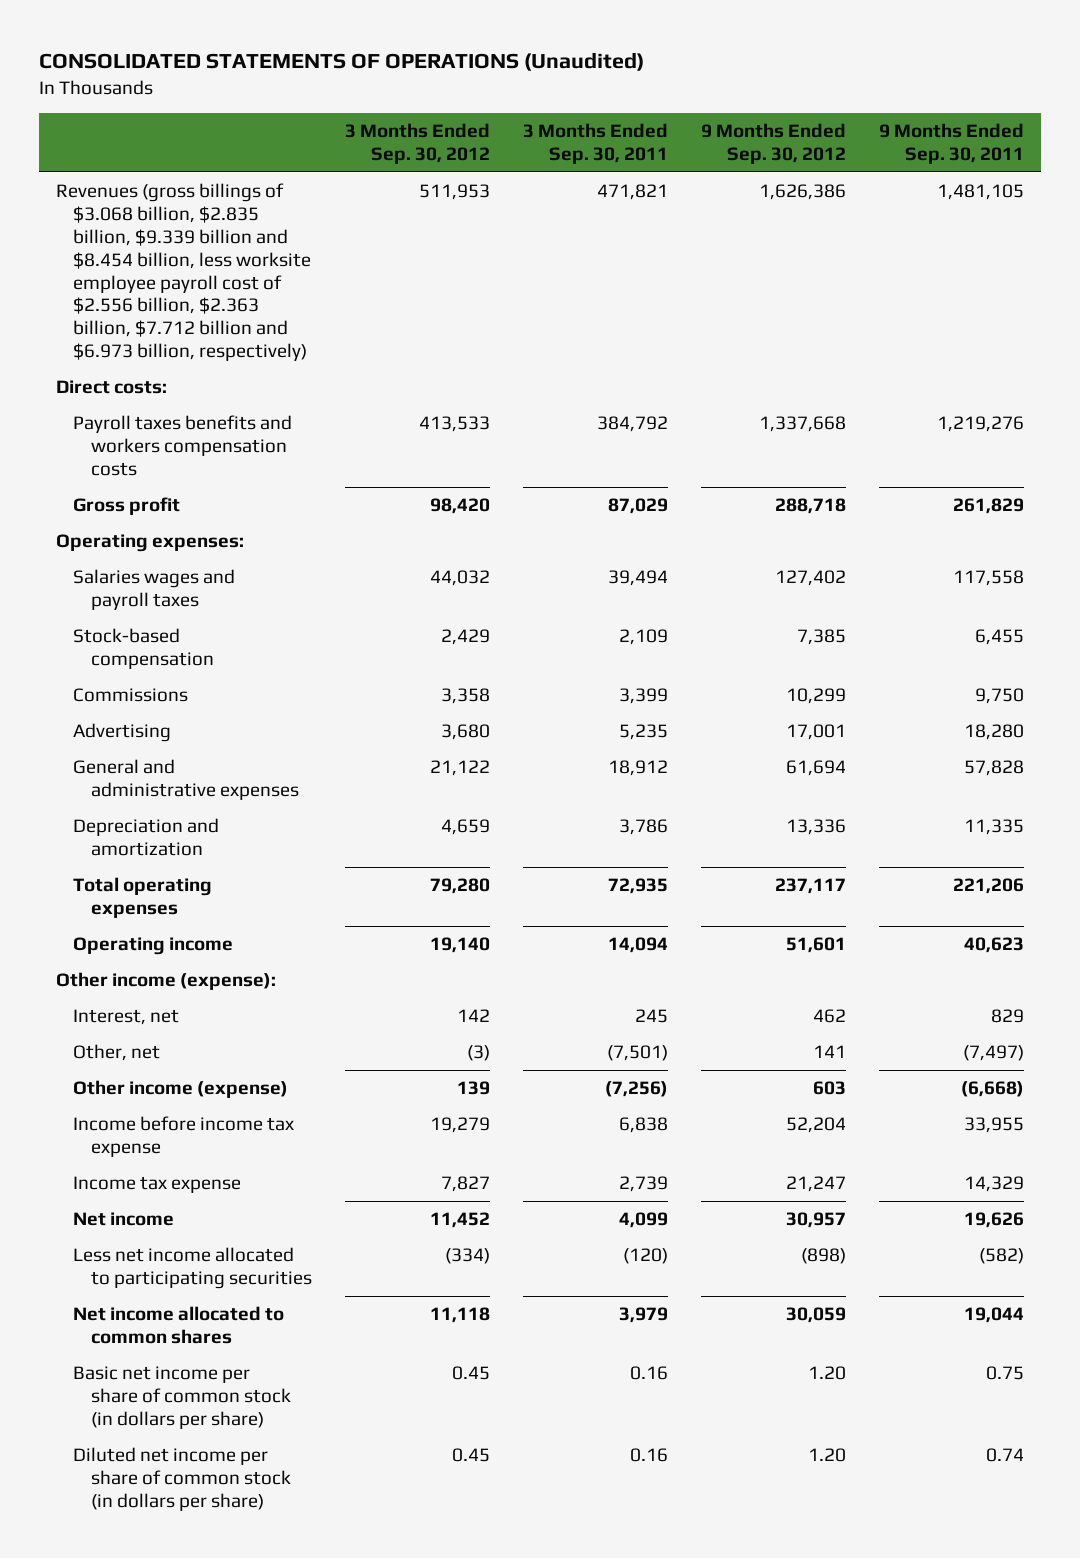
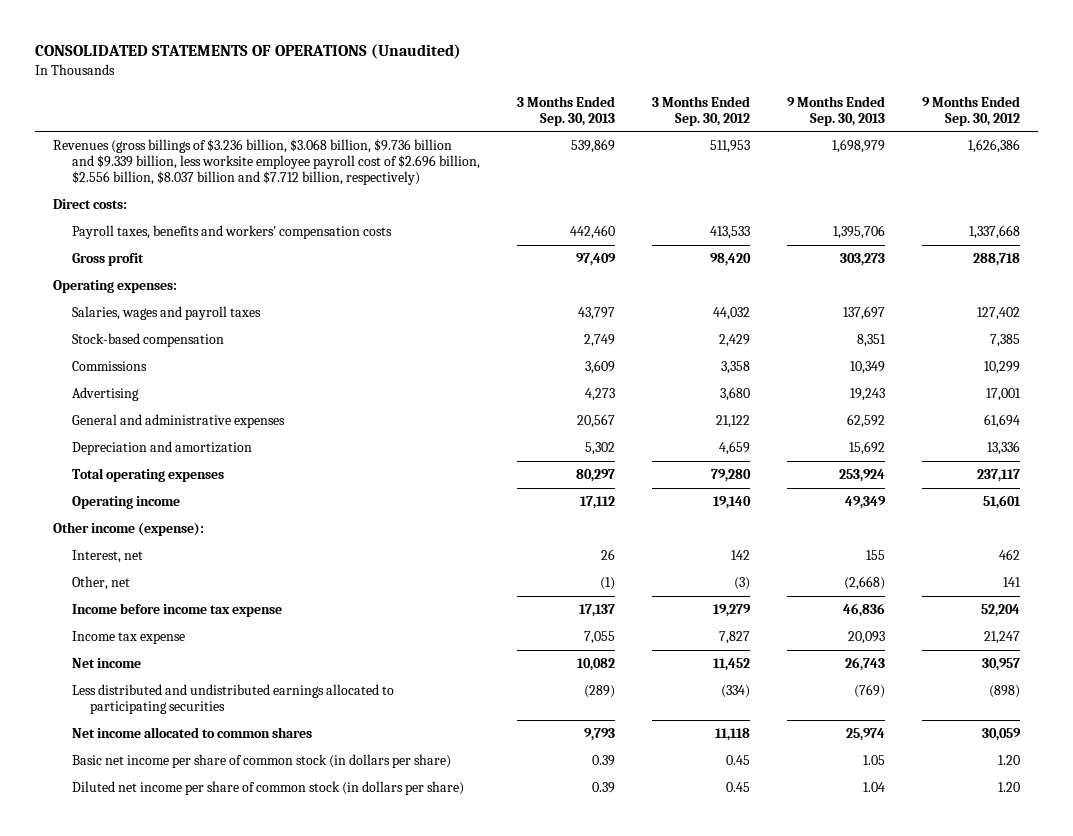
[523,122,669,164] 3 Months Ended Sep. 30, 2011 -> none
[879,122,1025,164] 9 Months Ended Sep. 30, 2011 -> none
none -> [516,95,615,126] 3 Months Ended Sep. 30, 2013
none -> [786,95,885,126] 9 Months Ended Sep. 30, 2013
[55,183,312,362] Revenues (gross billings of $3.068 billion, $2.835 billion, $9.339 billion and $8.454 billion, less worksite employee payroll cost of $2.556 billion, $2.363 billion, $7.712 billion and $6.973 billion, respectively) -> [53,139,480,186] Revenues (gross billings of $3.236 billion, $3.068 billion, $9.736 billion and $9.339 billion, less worksite employee payroll cost of $2.696 billion, $2.556 billion, $8.037 billion and $7.712 billion, respectively)
[73,415,293,476] Payroll taxes benefits and workers compensation costs -> [71,225,392,240] Payroll taxes, benefits and workers' compensation costs
[73,569,236,611] Salaries wages and payroll taxes -> [71,306,261,321] Salaries, wages and payroll taxes
[73,1080,289,1099] Other income (expense) -> none
[73,1247,313,1290] Less net income allocated to participating securities -> [71,684,394,715] Less distributed and undistributed earnings allocated to participating securities

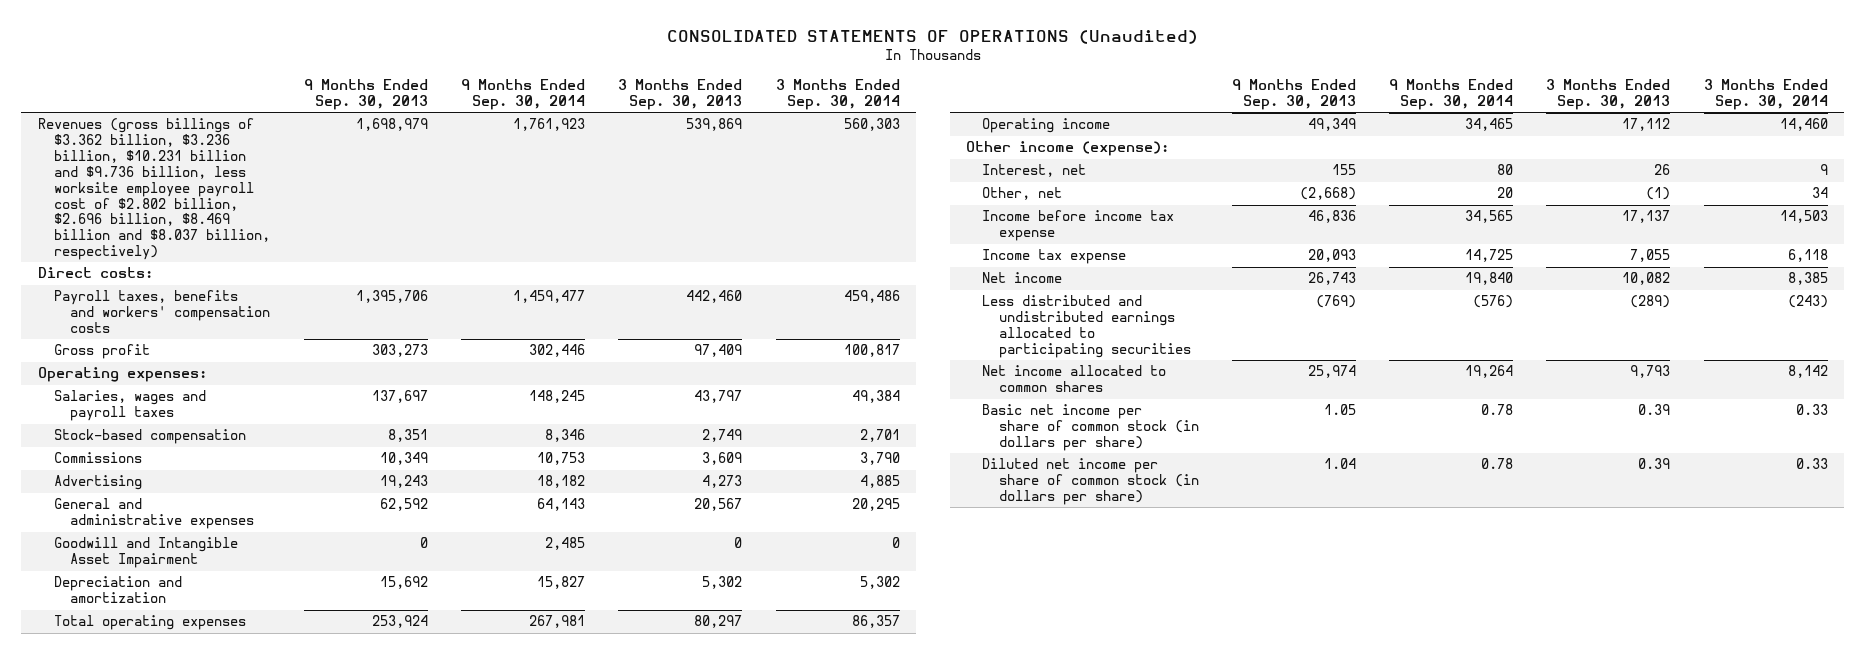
[651,95,750,126] 3 Months Ended Sep. 30, 2012 -> none
[921,95,1020,126] 9 Months Ended Sep. 30, 2012 -> none
none -> [460,78,585,110] 9 Months Ended Sep. 30, 2014
none -> [775,78,900,110] 3 Months Ended Sep. 30, 2014
[53,139,480,186] Revenues (gross billings of $3.236 billion, $3.068 billion, $9.736 billion and $9.339 billion, less worksite employee payroll cost of $2.696 billion, $2.556 billion, $8.037 billion and $7.712 billion, respectively) -> [38,118,271,261] Revenues (gross billings of $3.362 billion, $3.236 billion, $10.231 billion and $9.736 billion, less worksite employee payroll cost of $2.802 billion, $2.696 billion, $8.469 billion and $8.037 billion, respectively)
none -> [54,537,239,569] Goodwill and Intangible Asset Impairment

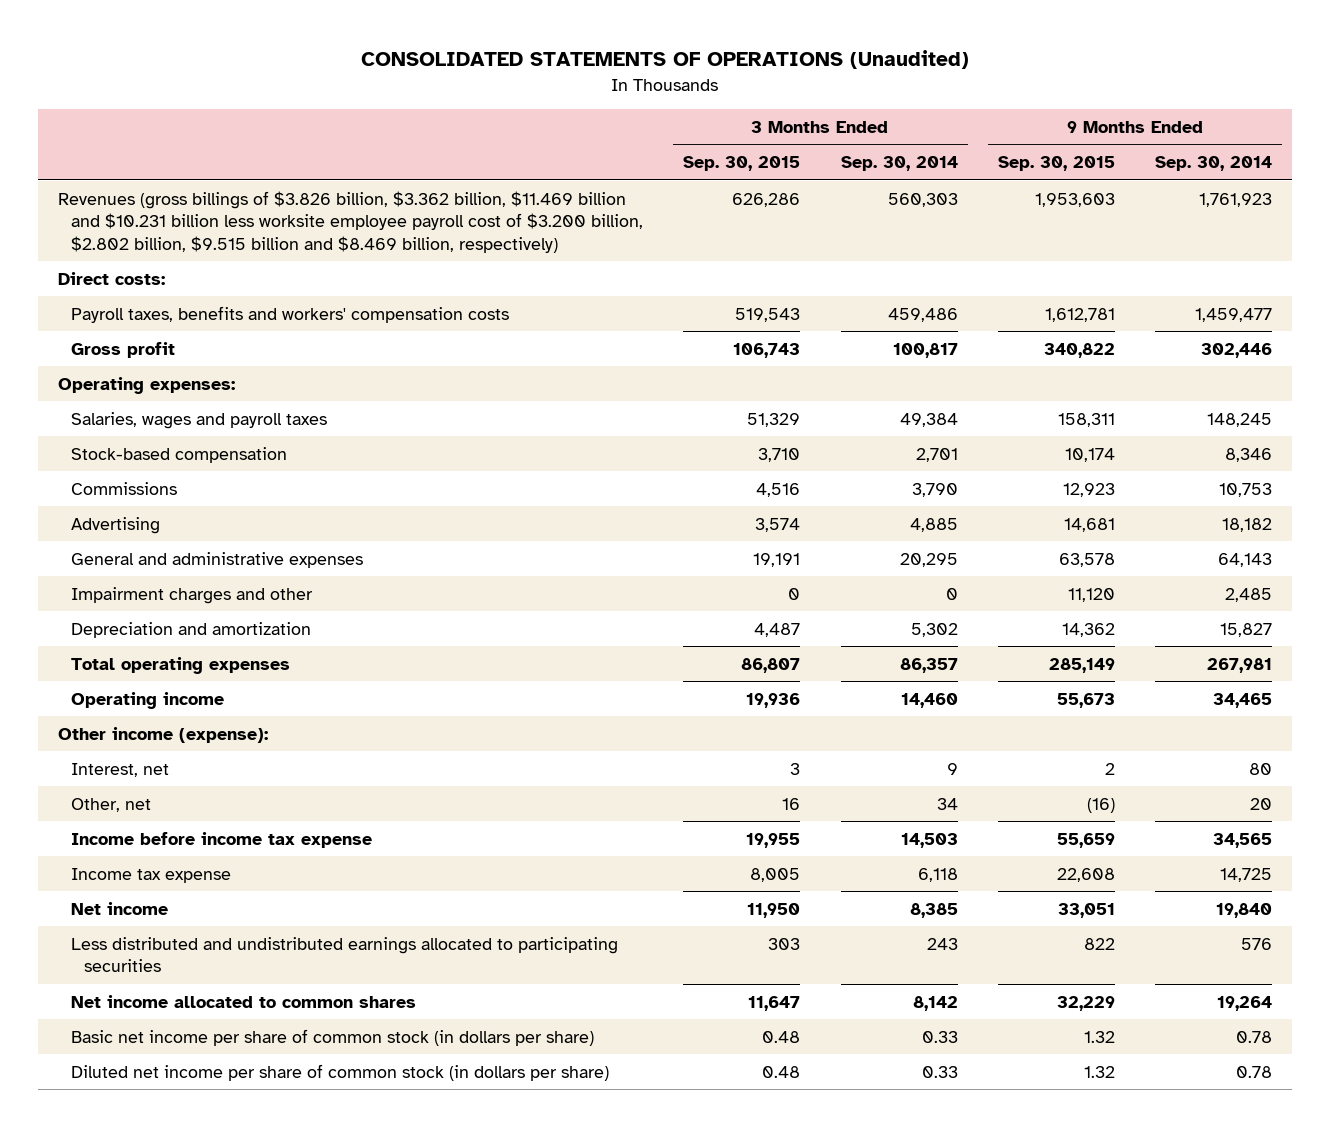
[303,78,428,110] 9 Months Ended Sep. 30, 2013 -> none
[618,78,743,110] 3 Months Ended Sep. 30, 2013 -> none
none -> [683,156,801,172] Sep. 30, 2015
none -> [997,156,1115,172] Sep. 30, 2015
[38,118,271,261] Revenues (gross billings of $3.362 billion, $3.236 billion, $10.231 billion and $9.736 billion, less worksite employee payroll cost of $2.802 billion, $2.696 billion, $8.469 billion and $8.037 billion, respectively) -> [58,190,644,253] Revenues (gross billings of $3.826 billion, $3.362 billion, $11.469 billion and $10.231 billion less worksite employee payroll cost of $3.200 billion, $2.802 billion, $9.515 billion and $8.469 billion, respectively)
[54,537,239,569] Goodwill and Intangible Asset Impairment -> [71,586,314,604] Impairment charges and other
[1473,295,1514,309] (576) -> [1240,937,1272,950] 576
[1787,295,1828,309] (243) -> [926,937,958,950] 243

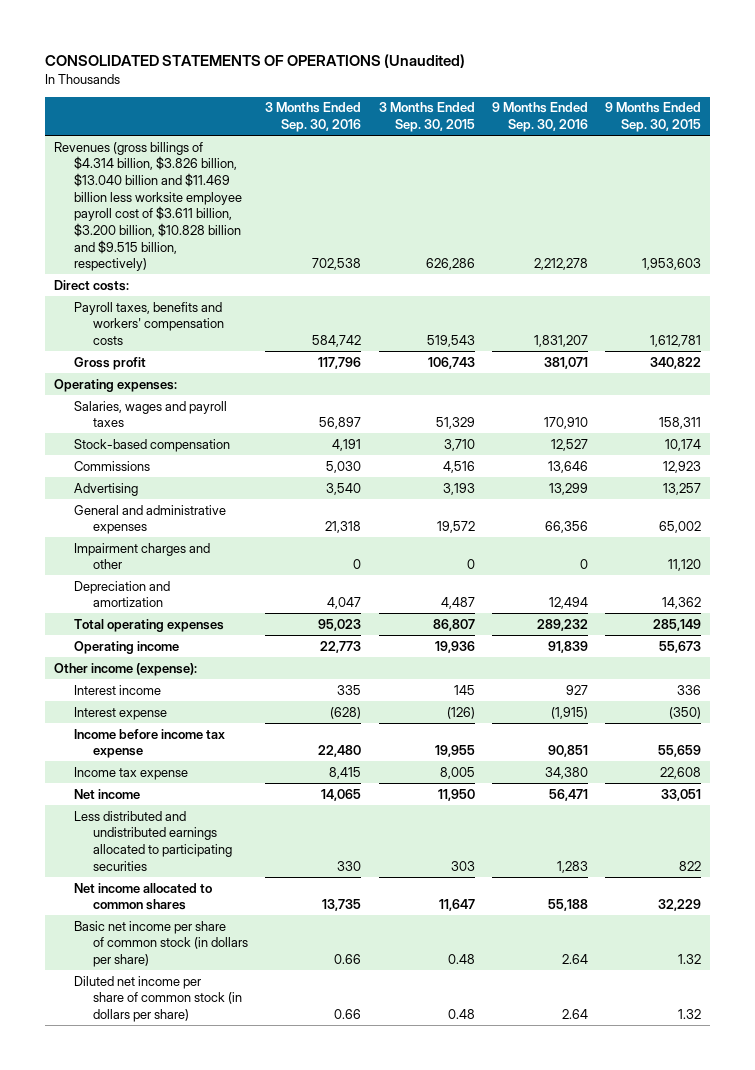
[840,156,958,172] Sep. 30, 2014 -> none
[1154,156,1272,172] Sep. 30, 2014 -> none
none -> [265,102,362,133] 3 Months Ended Sep. 30, 2016
none -> [491,102,588,133] 9 Months Ended Sep. 30, 2016
[58,190,644,253] Revenues (gross billings of $3.826 billion, $3.362 billion, $11.469 billion and $10.231 billion less worksite employee payroll cost of $3.200 billion, $2.802 billion, $9.515 billion and $8.469 billion, respectively) -> [54,141,242,272] Revenues (gross billings of $4.314 billion, $3.826 billion, $13.040 billion and $11.469 billion less worksite employee payroll cost of $3.611 billion, $3.200 billion, $10.828 billion and $9.515 billion, respectively)
[755,517,801,532] 3,574 -> [442,482,475,495] 3,193
[1063,517,1115,532] 14,681 -> [663,482,702,495] 13,257
[753,552,801,567] 19,191 -> [436,521,475,534] 19,572
[1058,552,1115,567] 63,578 -> [659,521,702,534] 65,002
[71,762,170,777] Interest, net -> none
[71,797,152,812] Other, net -> none
none -> [73,684,161,695] Interest income
none -> [73,706,167,720] Interest expense

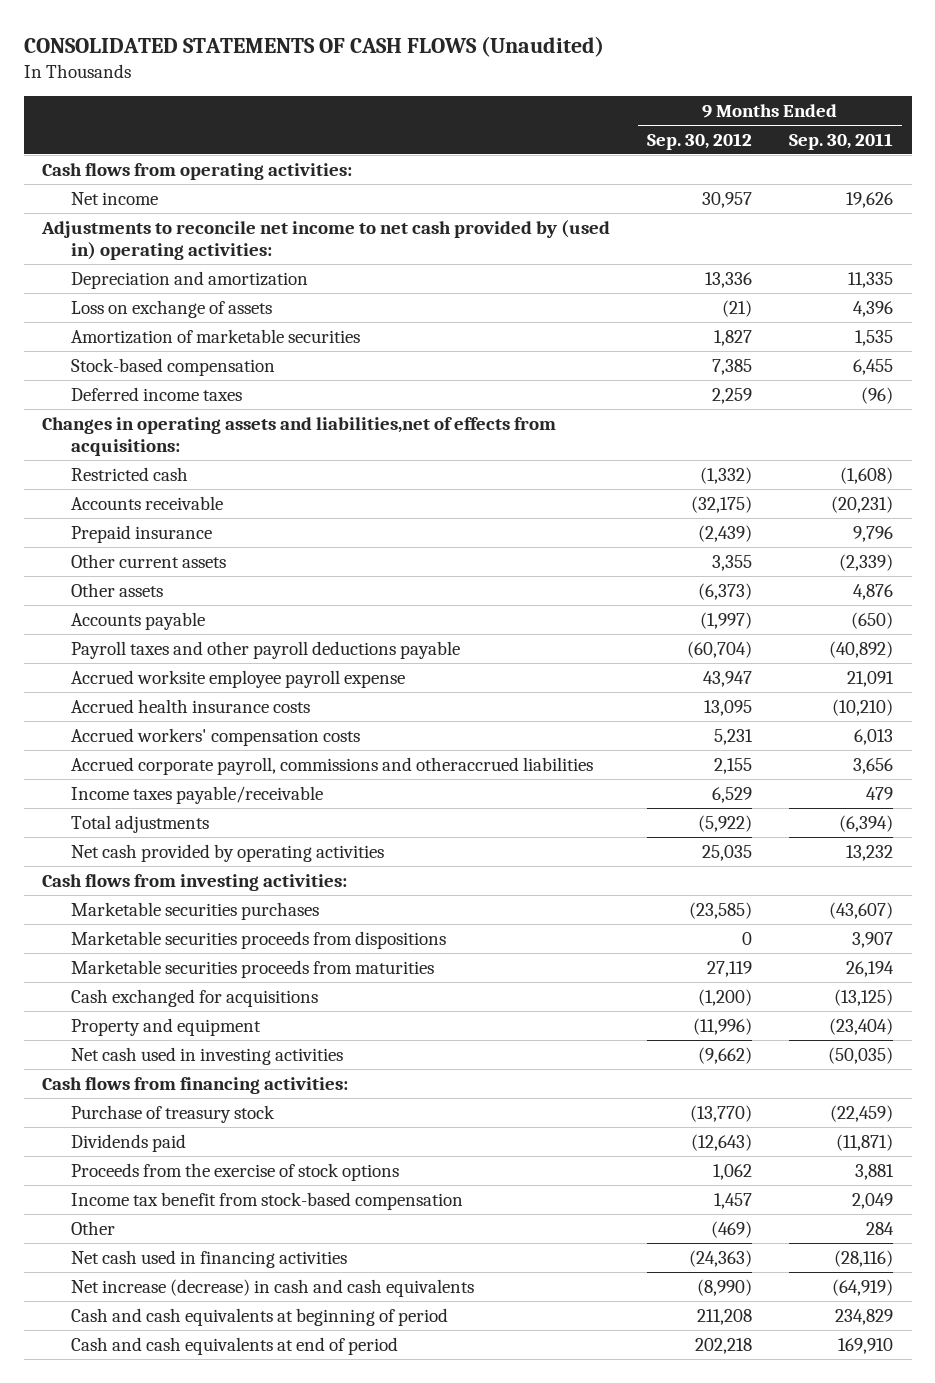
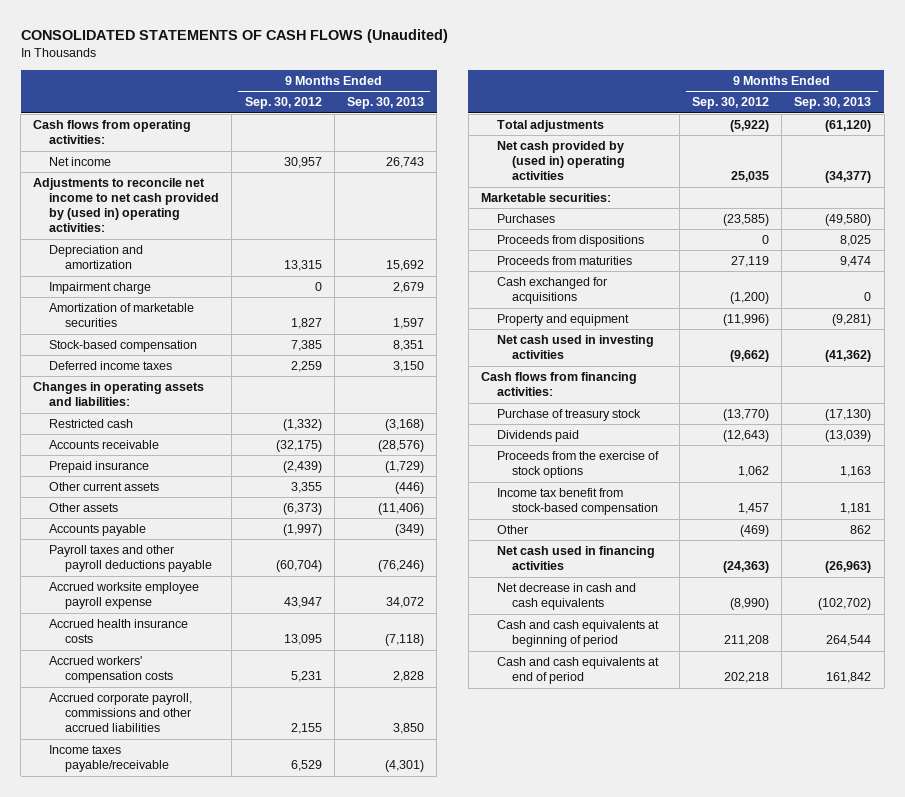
[789,132,894,150] Sep. 30, 2011 -> none
none -> [347,97,425,110] Sep. 30, 2013
[71,299,273,318] Loss on exchange of assets -> none
[705,271,753,288] 13,336 -> [283,260,322,272] 13,315
none -> [49,282,152,295] Impairment charge
[42,416,557,456] Changes in operating assets and liabilities,net of effects from acquisitions: -> [33,382,205,407] Changes in operating assets and liabilities:
[71,756,594,775] Accrued corporate payroll, commissions and otheraccrued liabilities -> [49,693,193,733] Accrued corporate payroll, commissions and other accrued liabilities
[42,873,348,891] Cash flows from investing activities: -> none
[71,843,385,862] Net cash provided by operating activities -> [496,141,626,181] Net cash provided by (used in) operating activities
none -> [480,193,611,203] Marketable securities:
[71,901,320,920] Marketable securities purchases -> [496,214,555,224] Purchases
[71,930,447,949] Marketable securities proceeds from dispositions -> [496,235,644,248] Proceeds from dispositions
[71,959,435,978] Marketable securities proceeds from maturities -> [496,256,632,266] Proceeds from maturities
[71,1278,475,1297] Net increase (decrease) in cash and cash equivalents -> [496,583,636,611] Net decrease in cash and cash equivalents

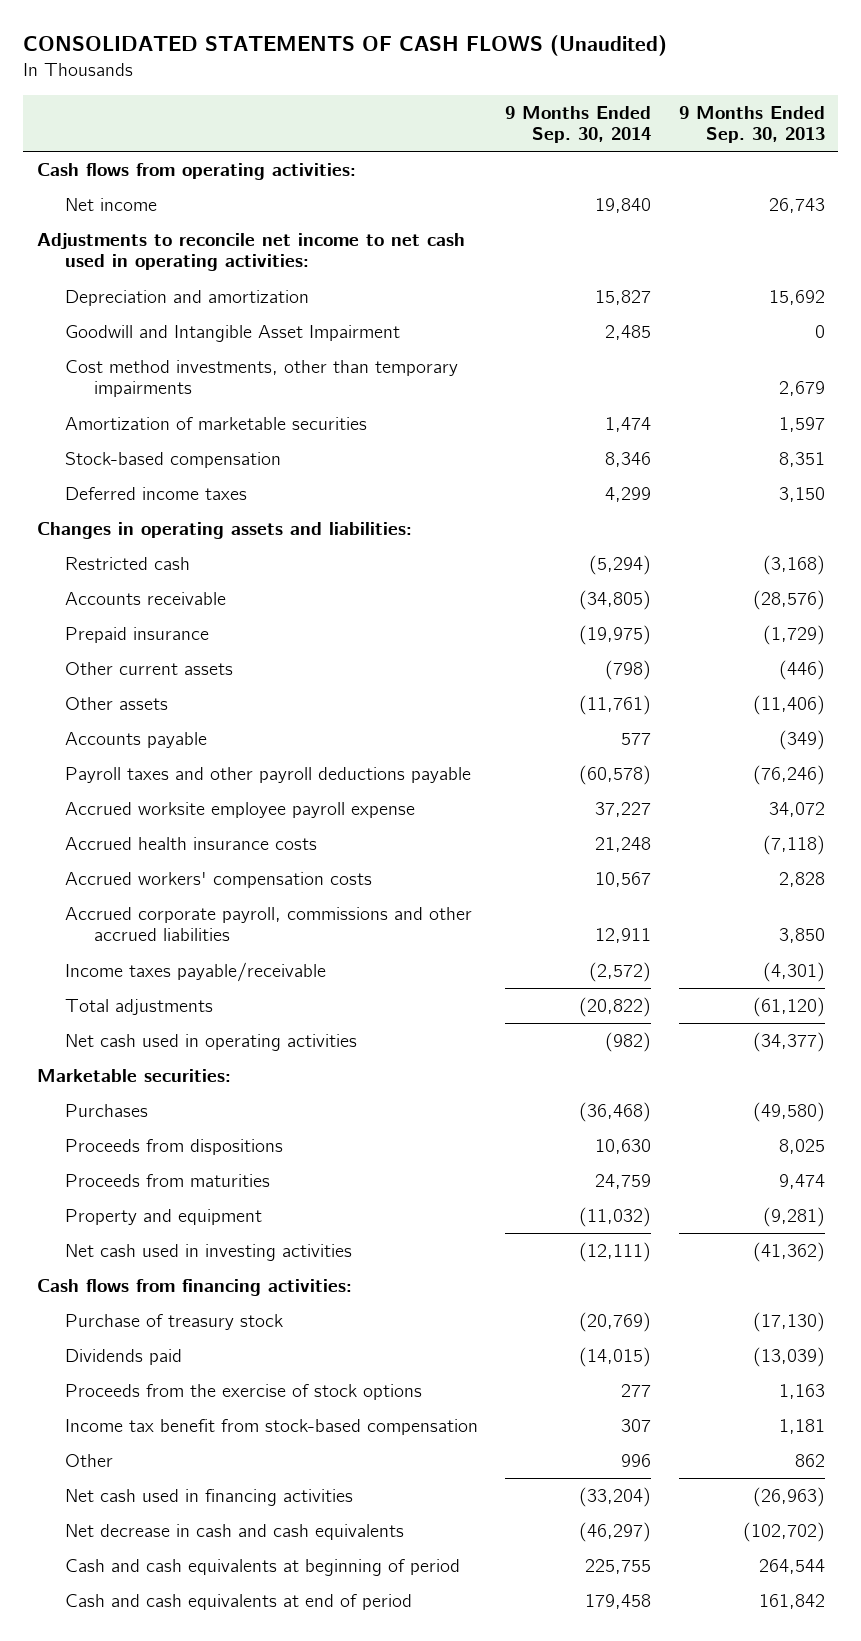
[244,97,322,110] Sep. 30, 2012 -> none
none -> [505,105,652,143] 9 Months Ended Sep. 30, 2014
[33,178,220,233] Adjustments to reconcile net income to net cash provided by (used in) operating activities: -> [36,233,465,272] Adjustments to reconcile net income to net cash used in operating activities:
none -> [65,325,401,343] Goodwill and Intangible Asset Impairment
[49,282,152,295] Impairment charge -> [65,360,459,398] Cost method investments, other than temporary impairments
[496,141,626,181] Net cash provided by (used in) operating activities -> [65,1034,358,1052] Net cash used in operating activities
[496,277,607,305] Cash exchanged for acquisitions -> none

